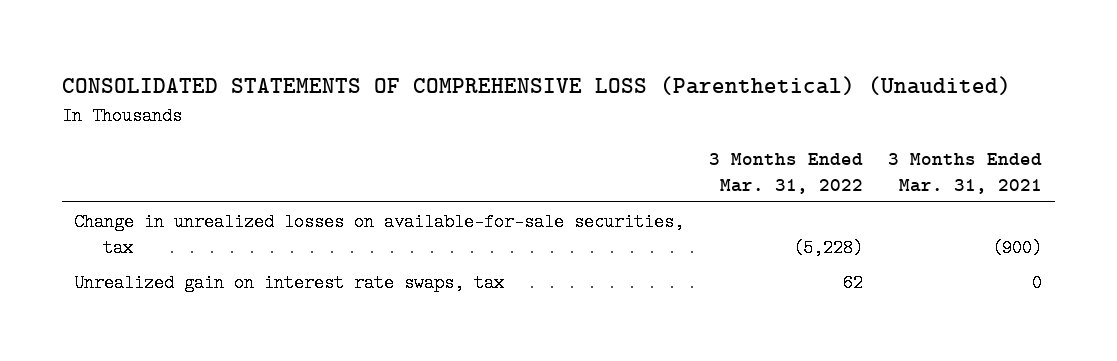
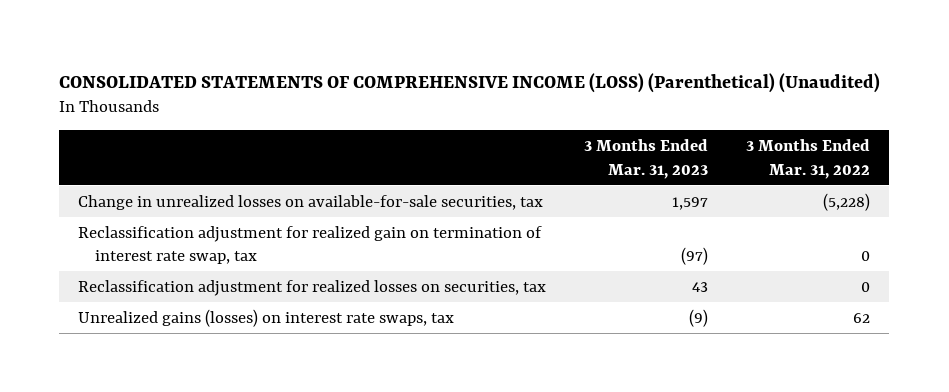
[61,76,1011,96] CONSOLIDATED STATEMENTS OF COMPREHENSIVE LOSS (Parenthetical) (Unaudited) -> [59,72,881,93] CONSOLIDATED STATEMENTS OF COMPREHENSIVE INCOME (LOSS) (Parenthetical) (Unaudited)
[888,152,1043,194] 3 Months Ended Mar. 31, 2021 -> none
none -> [584,139,709,179] 3 Months Ended Mar. 31, 2023
none -> [78,225,543,265] Reclassification adjustment for realized gain on termination of interest rate swap, tax
none -> [78,279,547,296] Reclassification adjustment for realized losses on securities, tax
[74,273,505,292] Unrealized gain on interest rate swaps, tax -> [78,308,455,327] Unrealized gains (losses) on interest rate swaps, tax

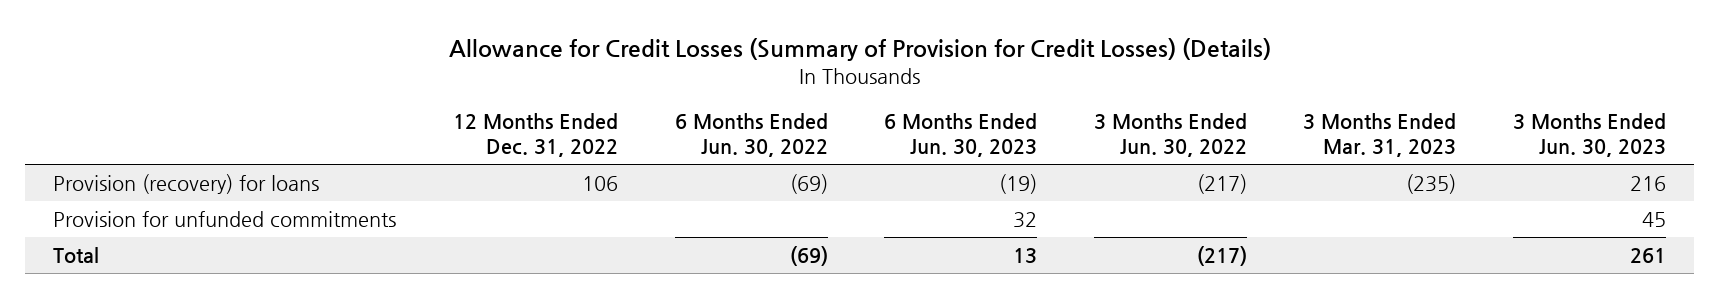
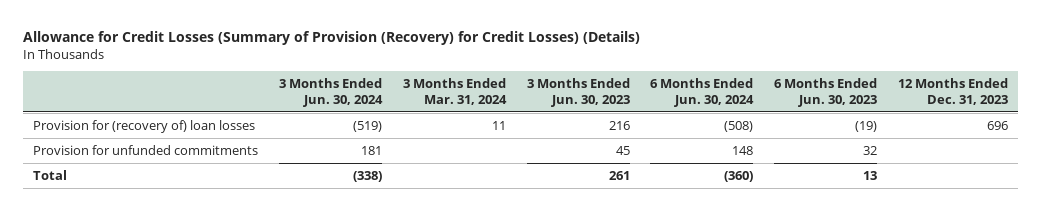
[448,38,1271,62] Allowance for Credit Losses (Summary of Provision for Credit Losses) (Details) -> [23,31,641,46] Allowance for Credit Losses (Summary of Provision (Recovery) for Credit Losses) (Details)
[453,113,619,158] 12 Months Ended Dec. 31, 2022 -> none
[674,113,828,158] 6 Months Ended Jun. 30, 2022 -> none
[1093,113,1247,158] 3 Months Ended Jun. 30, 2022 -> none
[1303,113,1457,158] 3 Months Ended Mar. 31, 2023 -> none
none -> [279,77,384,107] 3 Months Ended Jun. 30, 2024
none -> [402,77,507,105] 3 Months Ended Mar. 31, 2024
none -> [650,77,755,107] 6 Months Ended Jun. 30, 2024
none -> [897,77,1008,105] 12 Months Ended Dec. 31, 2023
[53,174,320,195] Provision (recovery) for loans -> [33,119,256,133] Provision for (recovery of) loan losses

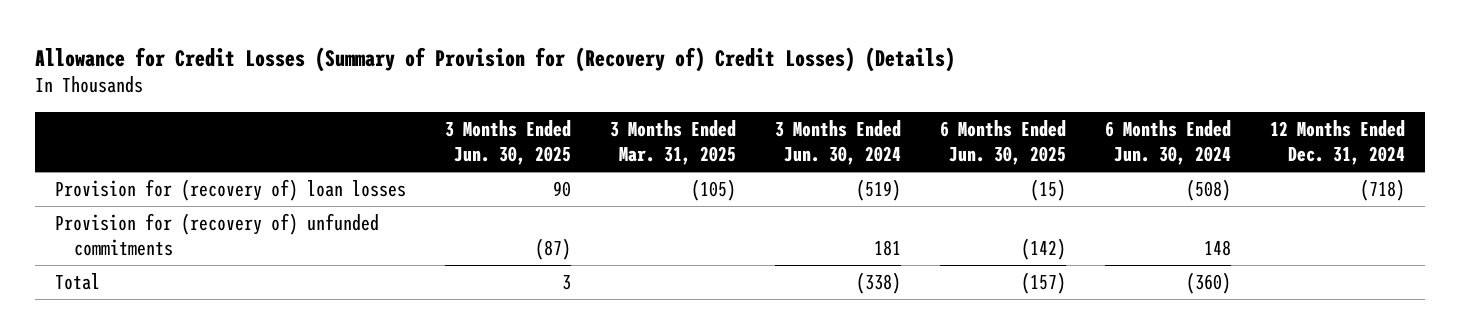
[23,31,641,46] Allowance for Credit Losses (Summary of Provision (Recovery) for Credit Losses) (Details) -> [35,46,956,72] Allowance for Credit Losses (Summary of Provision for (Recovery of) Credit Losses) (Details)
[402,77,507,105] 3 Months Ended Mar. 31, 2024 -> none
[526,77,630,107] 3 Months Ended Jun. 30, 2023 -> none
[773,77,877,107] 6 Months Ended Jun. 30, 2023 -> none
[897,77,1008,105] 12 Months Ended Dec. 31, 2023 -> none
none -> [444,120,571,166] 3 Months Ended Jun. 30, 2025
none -> [609,120,736,166] 3 Months Ended Mar. 31, 2025
none -> [939,120,1066,166] 6 Months Ended Jun. 30, 2025
none -> [1270,120,1406,166] 12 Months Ended Dec. 31, 2024
[33,144,259,155] Provision for unfunded commitments -> [54,212,379,256] Provision for (recovery of) unfunded commitments

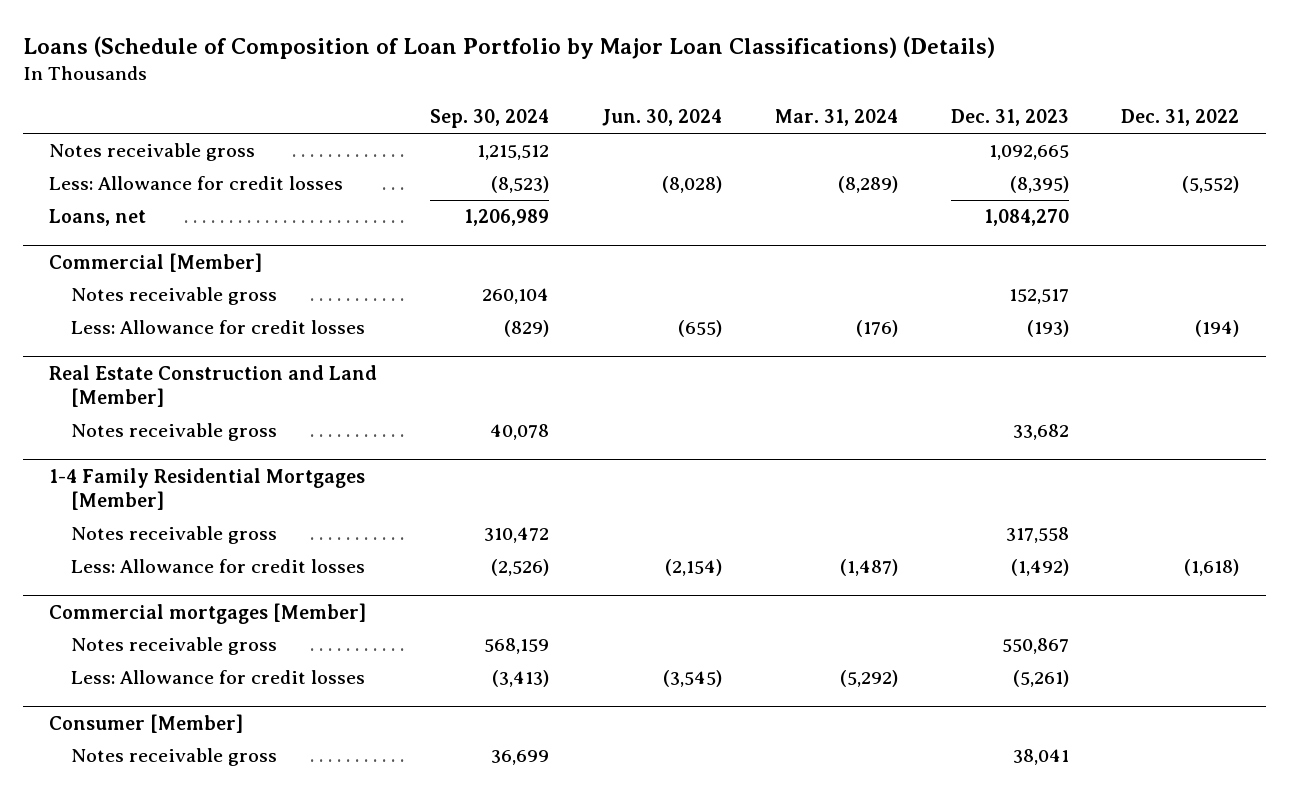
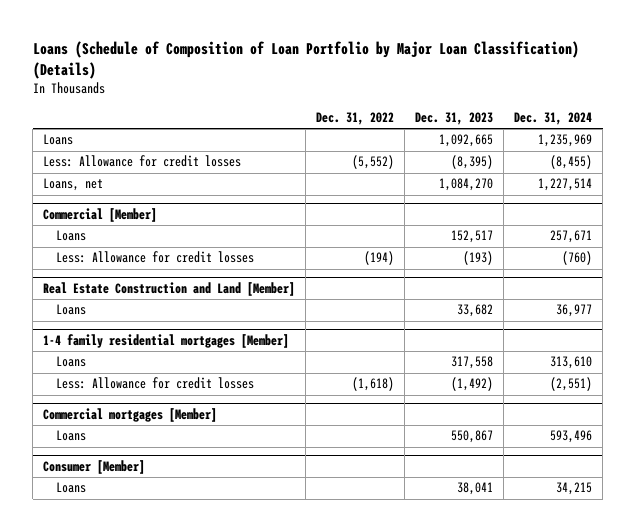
[23,35,996,59] Loans (Schedule of Composition of Loan Portfolio by Major Loan Classifications) (Details) -> [32,40,579,79] Loans (Schedule of Composition of Loan Portfolio by Major Loan Classification) (Details)
[430,109,550,129] Sep. 30, 2024 -> none
[602,109,723,127] Jun. 30, 2024 -> none
[774,109,898,127] Mar. 31, 2024 -> none
none -> [514,111,593,125] Dec. 31, 2024
[49,143,256,162] Notes receivable gross -> [43,134,74,146] Loans
[71,287,278,306] Notes receivable gross -> [56,230,87,242] Loans
[71,423,278,442] Notes receivable gross -> [56,304,87,316] Loans
[49,467,366,511] 1-4 Family Residential Mortgages [Member] -> [43,333,290,348] 1-4 family residential mortgages [Member]
[71,526,278,545] Notes receivable gross -> [56,356,87,368] Loans
[71,670,366,685] Less: Allowance for credit losses -> none
[71,637,278,656] Notes receivable gross -> [56,430,87,442] Loans
[71,748,278,767] Notes receivable gross -> [56,482,87,494] Loans

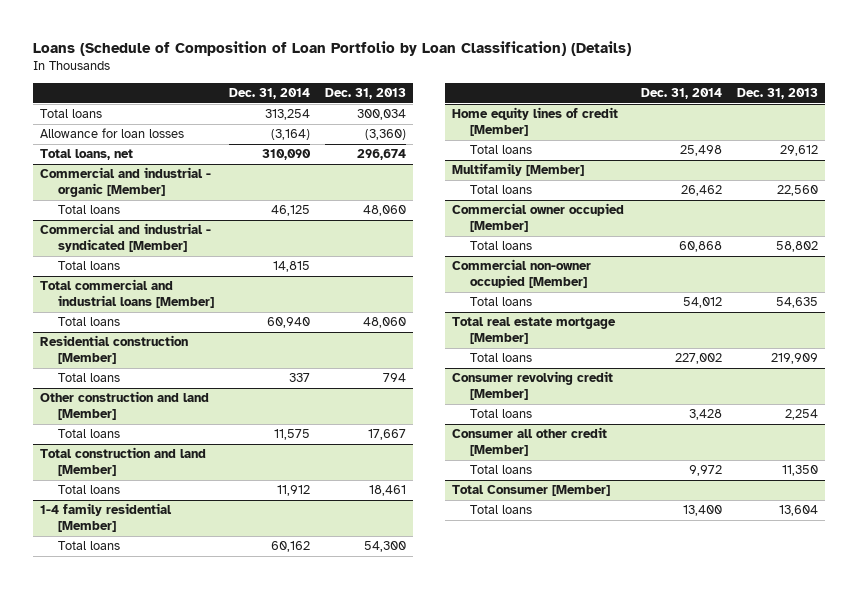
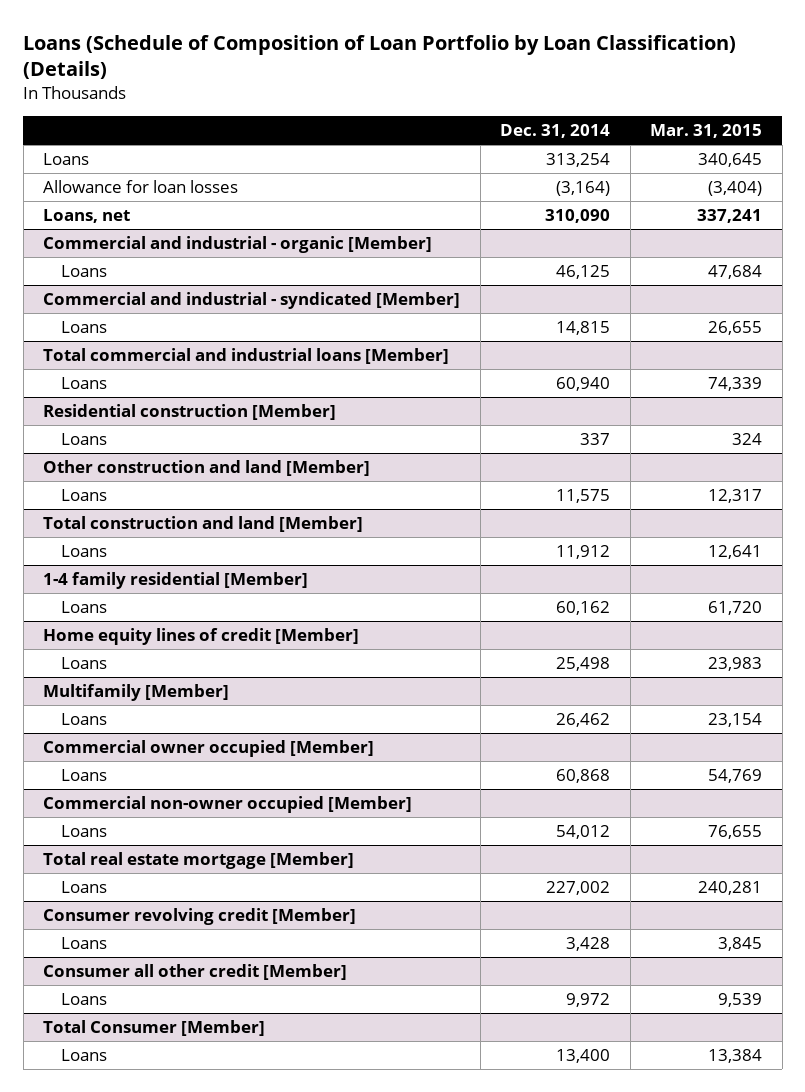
[324,87,406,99] Dec. 31, 2013 -> none
none -> [650,124,763,139] Mar. 31, 2015
[40,109,103,119] Total loans -> [43,153,90,166] Loans
[40,149,134,161] Total loans, net -> [43,209,131,224] Loans, net
[57,205,120,215] Total loans -> [61,265,108,278] Loans
[57,261,120,271] Total loans -> [61,321,108,334] Loans
[57,317,120,327] Total loans -> [61,377,108,390] Loans
[57,373,120,383] Total loans -> [61,433,108,446] Loans
[57,429,120,439] Total loans -> [61,489,108,502] Loans
[57,485,120,495] Total loans -> [61,545,108,558] Loans
[57,541,120,551] Total loans -> [61,601,108,614] Loans
[469,145,532,155] Total loans -> [61,657,108,670] Loans
[469,185,532,195] Total loans -> [61,713,108,726] Loans
[469,241,532,251] Total loans -> [61,769,108,782] Loans
[469,297,532,307] Total loans -> [61,825,108,838] Loans
[469,353,532,363] Total loans -> [61,881,108,894] Loans
[469,409,532,419] Total loans -> [61,937,108,950] Loans
[469,465,532,475] Total loans -> [61,993,108,1006] Loans
[469,505,532,515] Total loans -> [61,1049,108,1062] Loans

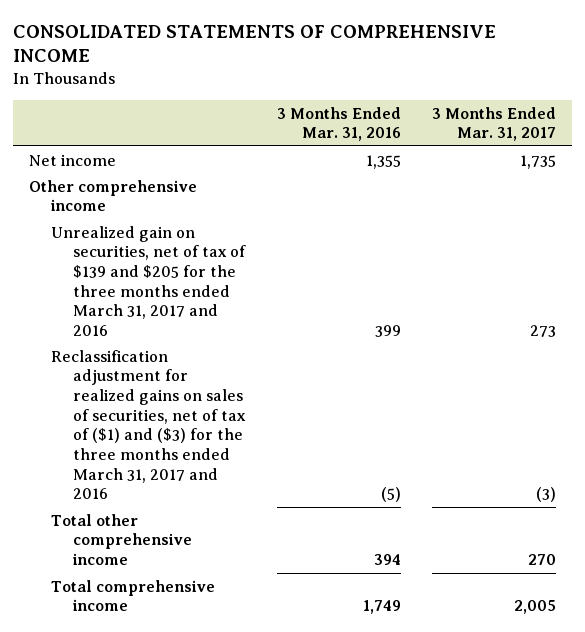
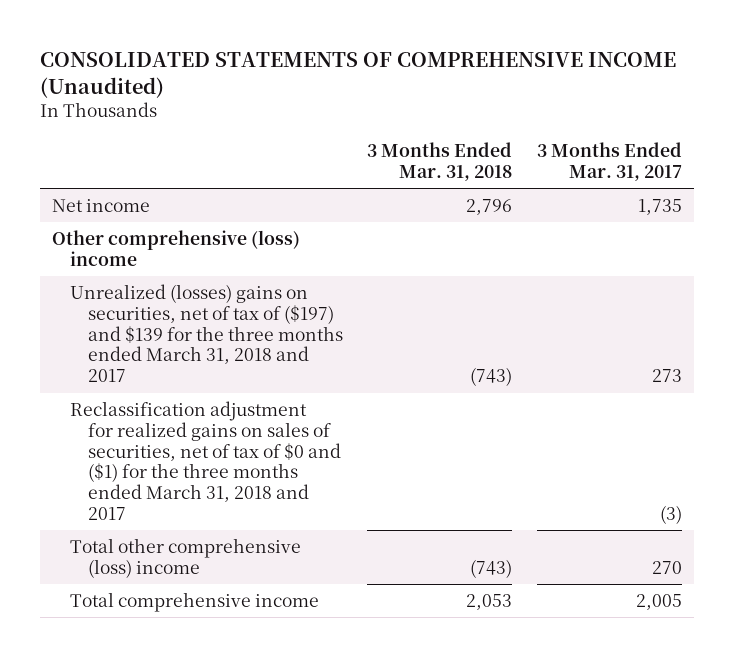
[12,24,496,63] CONSOLIDATED STATEMENTS OF COMPREHENSIVE INCOME -> [40,51,677,98] CONSOLIDATED STATEMENTS OF COMPREHENSIVE INCOME (Unaudited)
[276,106,401,142] 3 Months Ended Mar. 31, 2016 -> none
none -> [367,142,513,182] 3 Months Ended Mar. 31, 2018
[28,179,197,212] Other comprehensive income -> [52,229,301,266] Other comprehensive (loss) income
[50,225,247,336] Unrealized gain on securities, net of tax of $139 and $205 for the three months ended March 31, 2017 and 2016 -> [70,283,344,383] Unrealized (losses) gains on securities, net of tax of ($197) and $139 for the three months ended March 31, 2018 and 2017
[50,349,247,500] Reclassification adjustment for realized gains on sales of securities, net of tax of ($1) and ($3) for the three months ended March 31, 2017 and 2016 -> [70,400,342,521] Reclassification adjustment for realized gains on sales of securities, net of tax of $0 and ($1) for the three months ended March 31, 2018 and 2017
[50,513,193,565] Total other comprehensive income -> [70,537,302,578] Total other comprehensive (loss) income

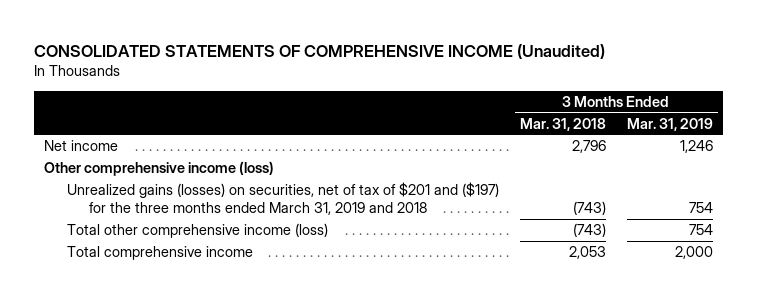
[536,142,682,182] 3 Months Ended Mar. 31, 2017 -> none
none -> [626,117,713,131] Mar. 31, 2019
[70,400,342,521] Reclassification adjustment for realized gains on sales of securities, net of tax of $0 and ($1) for the three months ended March 31, 2018 and 2017 -> none
[52,229,301,266] Other comprehensive (loss) income -> [44,161,275,177] Other comprehensive income (loss)
[70,283,344,383] Unrealized (losses) gains on securities, net of tax of ($197) and $139 for the three months ended March 31, 2018 and 2017 -> [66,182,499,216] Unrealized gains (losses) on securities, net of tax of $201 and ($197) for the three months ended March 31, 2019 and 2018
[70,537,302,578] Total other comprehensive (loss) income -> [66,223,328,239] Total other comprehensive income (loss)

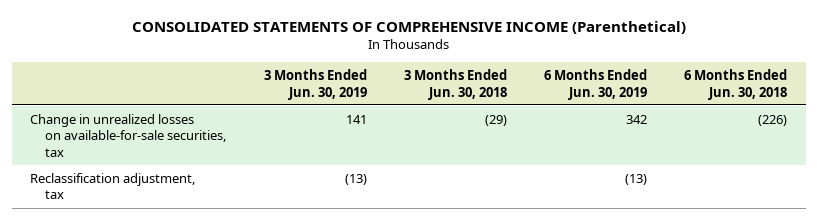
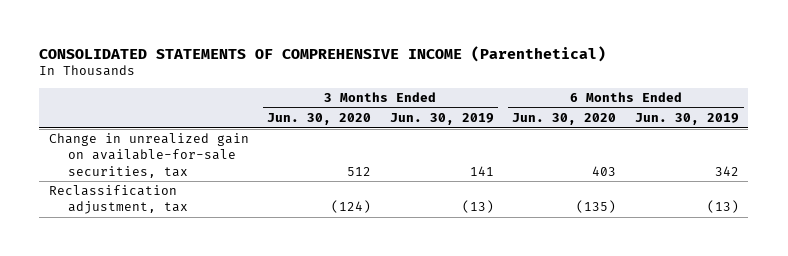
[403,68,507,100] 3 Months Ended Jun. 30, 2018 -> none
[684,68,788,100] 6 Months Ended Jun. 30, 2018 -> none
none -> [267,113,372,126] Jun. 30, 2020
none -> [512,113,617,126] Jun. 30, 2020
[30,113,227,157] Change in unrealized losses on available-for-sale securities, tax -> [48,133,249,178] Change in unrealized gain on available-for-sale securities, tax

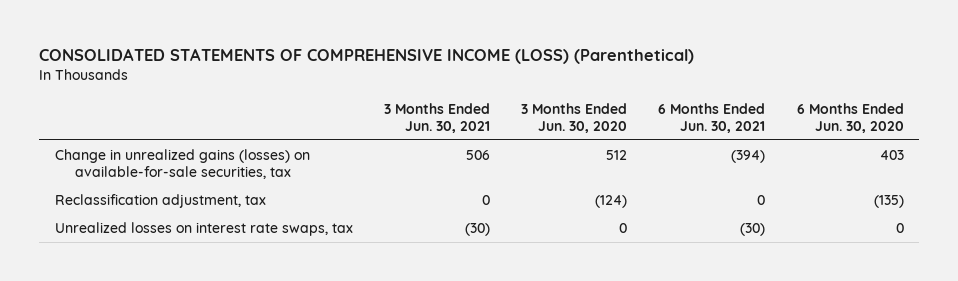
[39,45,607,62] CONSOLIDATED STATEMENTS OF COMPREHENSIVE INCOME (Parenthetical) -> [39,48,695,65] CONSOLIDATED STATEMENTS OF COMPREHENSIVE INCOME (LOSS) (Parenthetical)
[389,113,494,126] Jun. 30, 2019 -> none
[634,113,739,126] Jun. 30, 2019 -> none
none -> [383,102,490,133] 3 Months Ended Jun. 30, 2021
none -> [658,102,766,133] 6 Months Ended Jun. 30, 2021
[48,133,249,178] Change in unrealized gain on available-for-sale securities, tax -> [54,149,310,180] Change in unrealized gains (losses) on available-for-sale securities, tax
none -> [54,222,353,237] Unrealized losses on interest rate swaps, tax

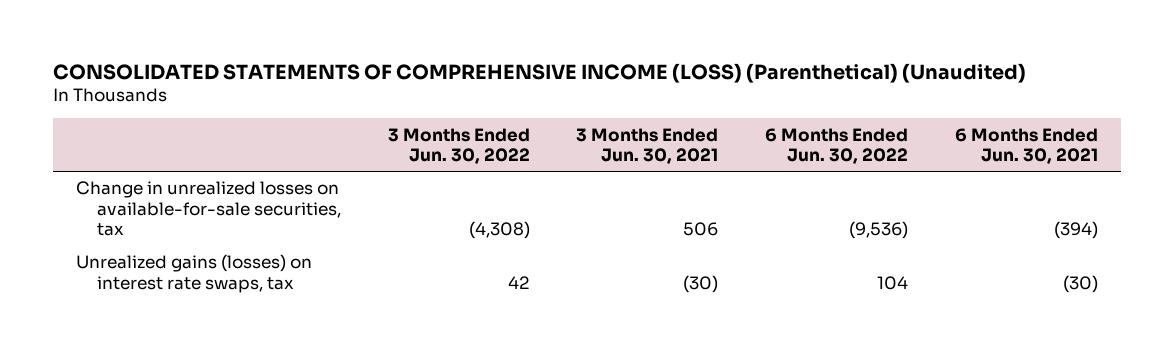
[39,48,695,65] CONSOLIDATED STATEMENTS OF COMPREHENSIVE INCOME (LOSS) (Parenthetical) -> [52,62,1026,83] CONSOLIDATED STATEMENTS OF COMPREHENSIVE INCOME (LOSS) (Parenthetical) (Unaudited)
[521,102,628,133] 3 Months Ended Jun. 30, 2020 -> none
[796,102,904,133] 6 Months Ended Jun. 30, 2020 -> none
none -> [387,127,530,165] 3 Months Ended Jun. 30, 2022
none -> [764,127,908,165] 6 Months Ended Jun. 30, 2022
[54,194,266,209] Reclassification adjustment, tax -> none
[54,149,310,180] Change in unrealized gains (losses) on available-for-sale securities, tax -> [76,181,342,237] Change in unrealized losses on available-for-sale securities, tax
[54,222,353,237] Unrealized losses on interest rate swaps, tax -> [76,254,313,293] Unrealized gains (losses) on interest rate swaps, tax

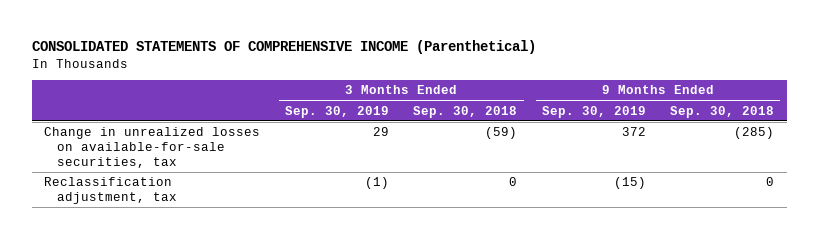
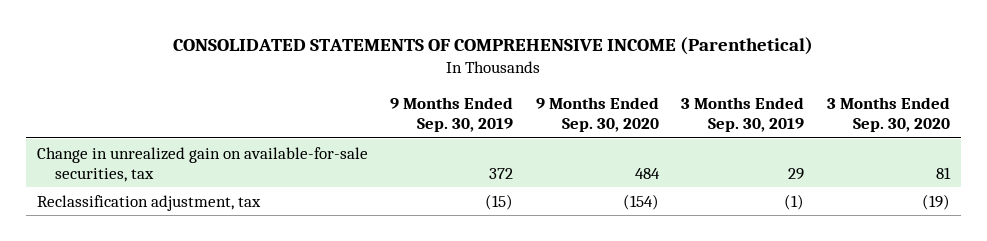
[413,105,518,118] Sep. 30, 2018 -> none
[670,105,775,118] Sep. 30, 2018 -> none
none -> [535,97,659,132] 9 Months Ended Sep. 30, 2020
none -> [826,97,950,132] 3 Months Ended Sep. 30, 2020
[44,127,261,169] Change in unrealized losses on available-for-sale securities, tax -> [36,146,368,182] Change in unrealized gain on available-for-sale securities, tax

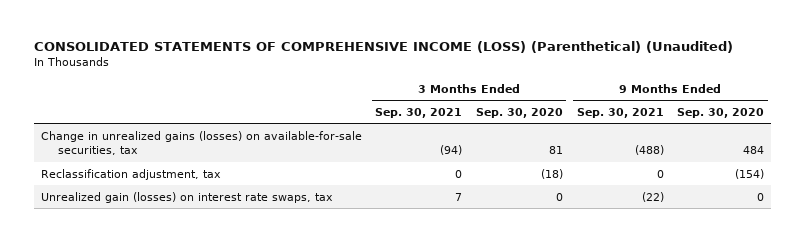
[173,36,814,55] CONSOLIDATED STATEMENTS OF COMPREHENSIVE INCOME (Parenthetical) -> [33,41,733,54] CONSOLIDATED STATEMENTS OF COMPREHENSIVE INCOME (LOSS) (Parenthetical) (Unaudited)
[390,97,514,132] 9 Months Ended Sep. 30, 2019 -> none
[681,97,805,132] 3 Months Ended Sep. 30, 2019 -> none
none -> [375,107,463,118] Sep. 30, 2021
none -> [576,107,664,118] Sep. 30, 2021
[36,146,368,182] Change in unrealized gain on available-for-sale securities, tax -> [40,130,362,156] Change in unrealized gains (losses) on available-for-sale securities, tax
[921,193,950,210] (19) -> [540,168,563,179] (18)
none -> [40,191,333,203] Unrealized gain (losses) on interest rate swaps, tax

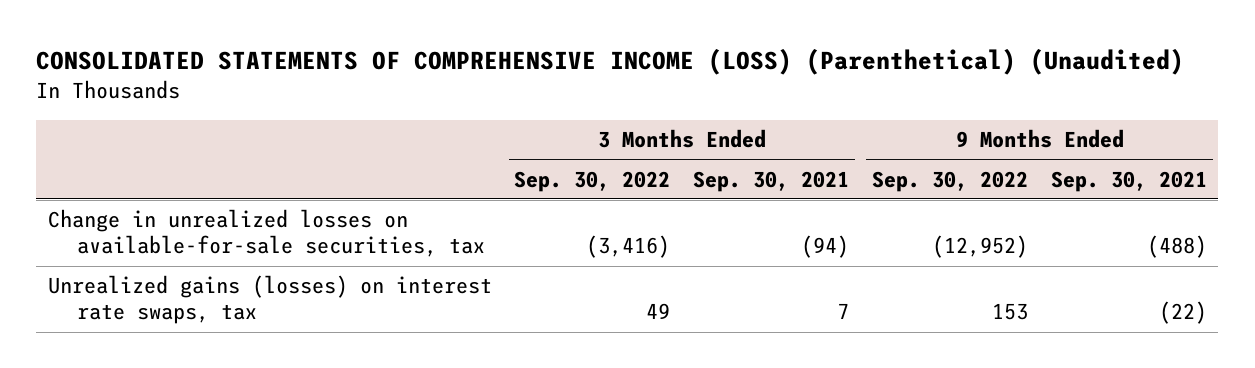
[475,107,563,118] Sep. 30, 2020 -> none
[677,107,765,118] Sep. 30, 2020 -> none
none -> [514,170,671,192] Sep. 30, 2022
none -> [872,170,1029,192] Sep. 30, 2022
[40,168,221,180] Reclassification adjustment, tax -> none
[40,130,362,156] Change in unrealized gains (losses) on available-for-sale securities, tax -> [47,209,486,258] Change in unrealized losses on available-for-sale securities, tax
[40,191,333,203] Unrealized gain (losses) on interest rate swaps, tax -> [47,275,492,325] Unrealized gains (losses) on interest rate swaps, tax

